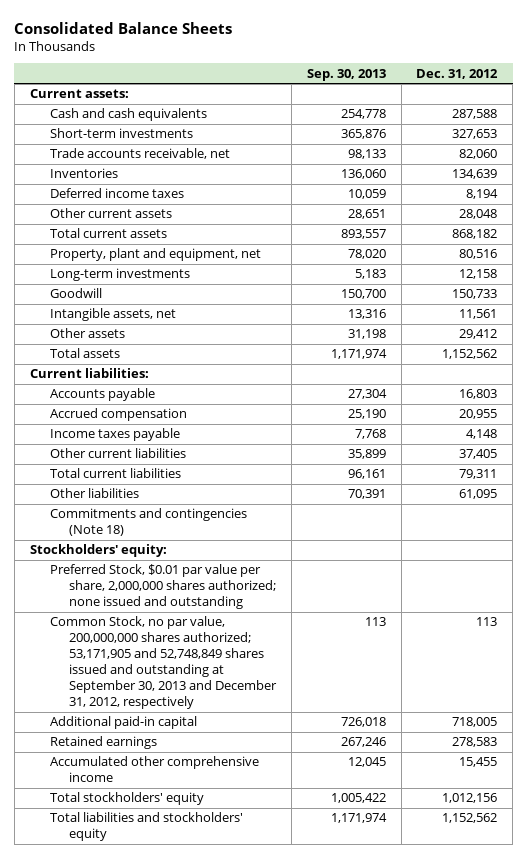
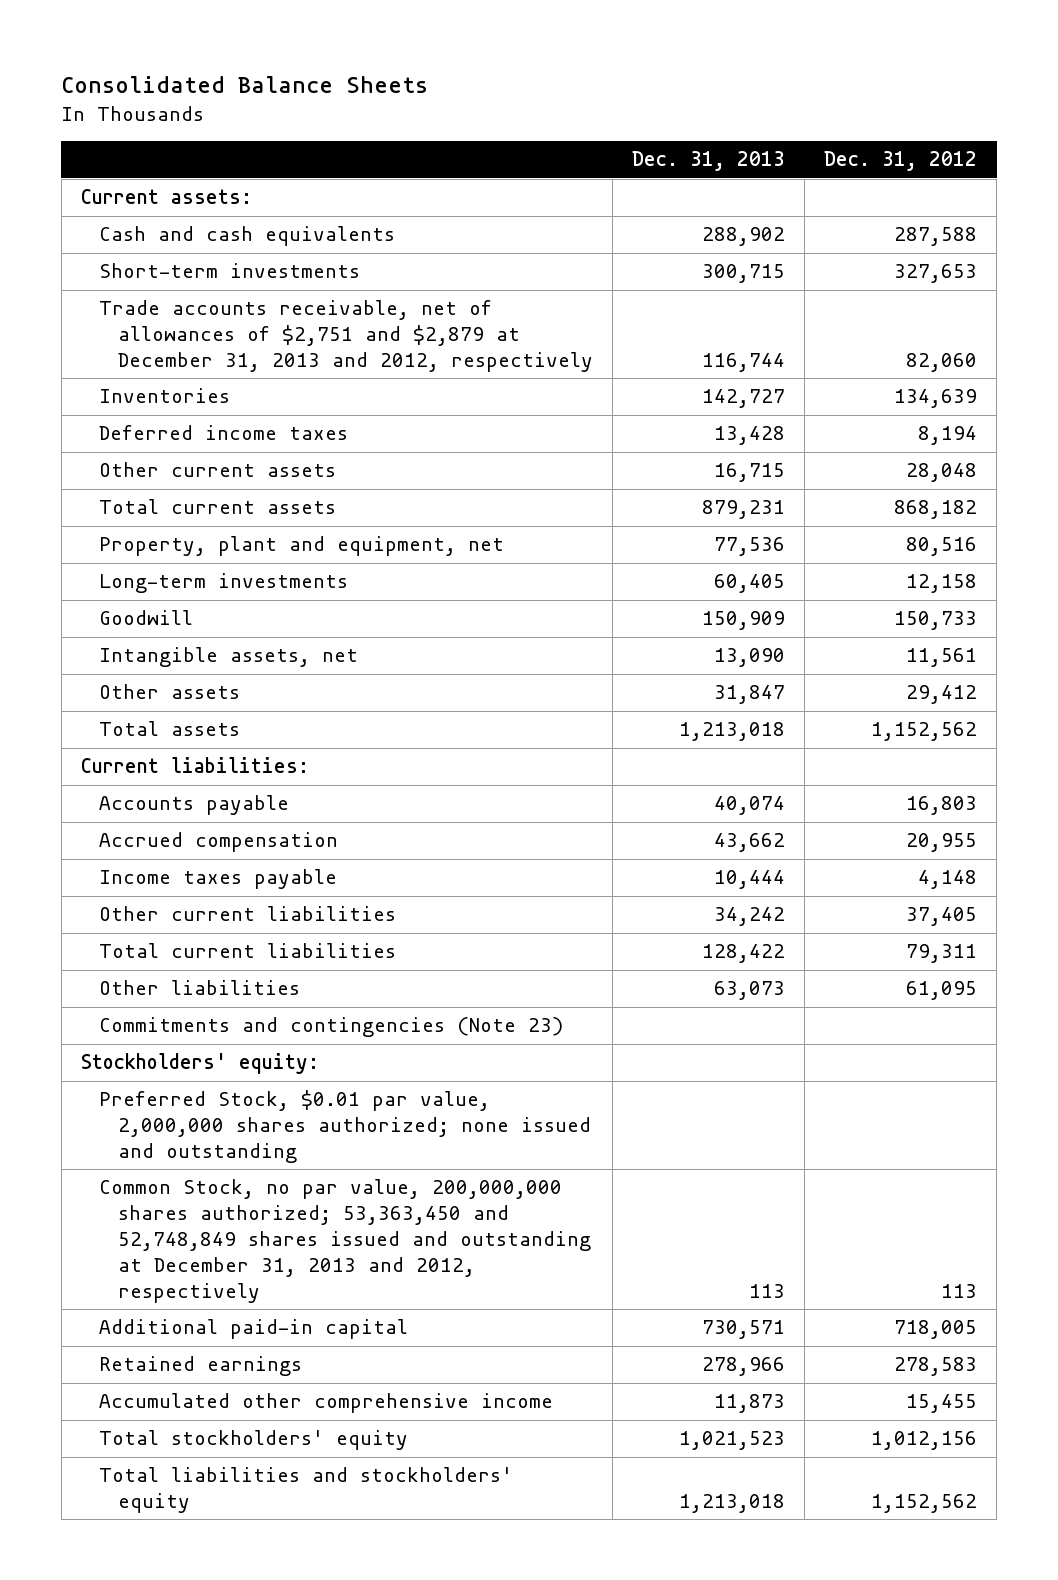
[306,68,386,81] Sep. 30, 2013 -> none
none -> [631,151,785,172] Dec. 31, 2013
[49,148,230,160] Trade accounts receivable, net -> [99,300,593,373] Trade accounts receivable, net of allowances of $2,751 and $2,879 at December 31, 2013 and 2012, respectively
[49,508,247,537] Commitments and contingencies (Note 18) -> [99,1017,564,1038] Commitments and contingencies (Note 23)
[49,564,277,610] Preferred Stock, $0.01 par value per share, 2,000,000 shares authorized; none issued and outstanding -> [99,1090,591,1164] Preferred Stock, $0.01 par value, 2,000,000 shares authorized; none issued and outstanding
[49,616,278,710] Common Stock, no par value, 200,000,000 shares authorized; 53,171,905 and 52,748,849 shares issued and outstanding at September 30, 2013 and December 31, 2012, respectively -> [99,1179,591,1303] Common Stock, no par value, 200,000,000 shares authorized; 53,363,450 and 52,748,849 shares issued and outstanding at December 31, 2013 and 2012, respectively

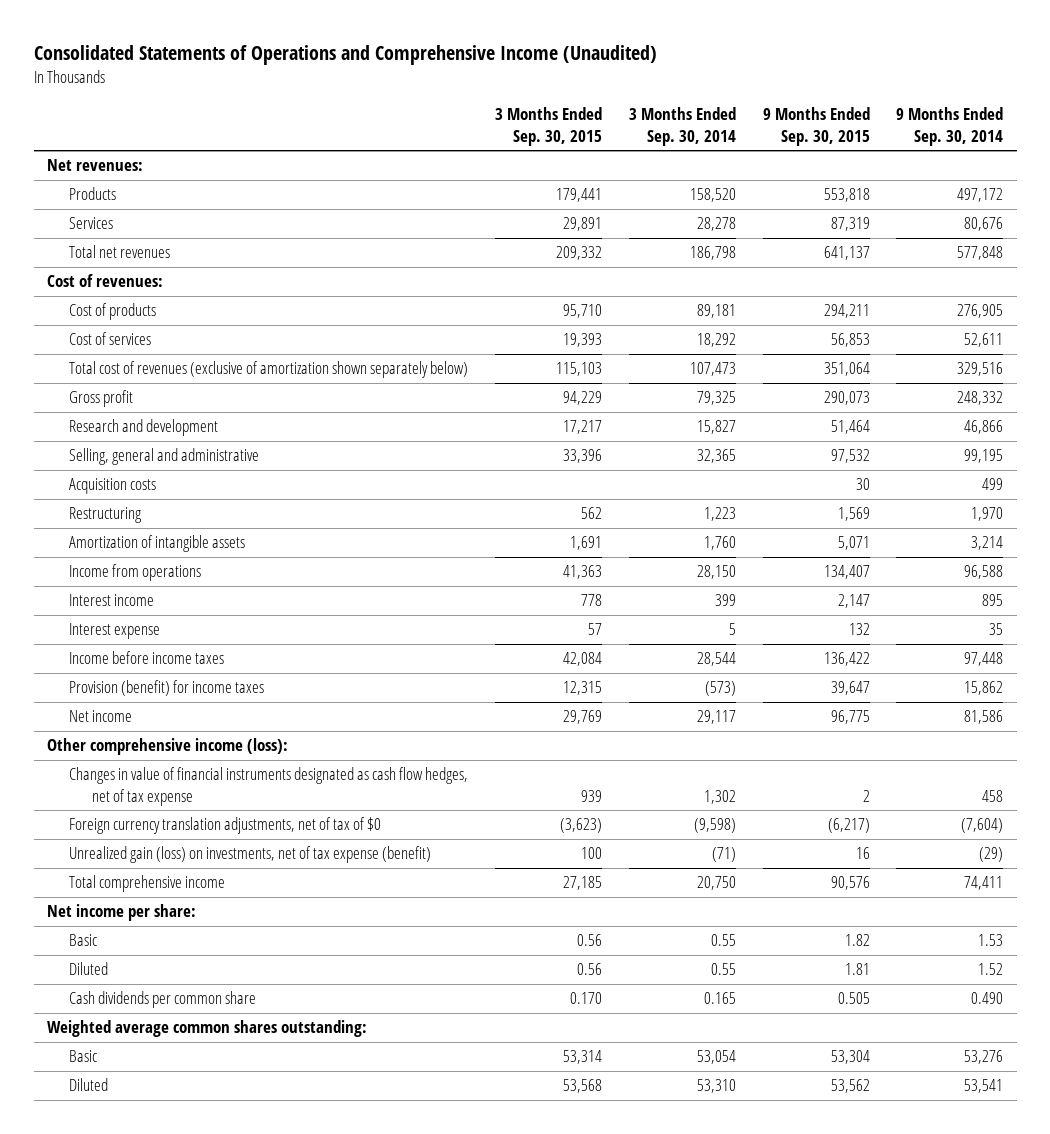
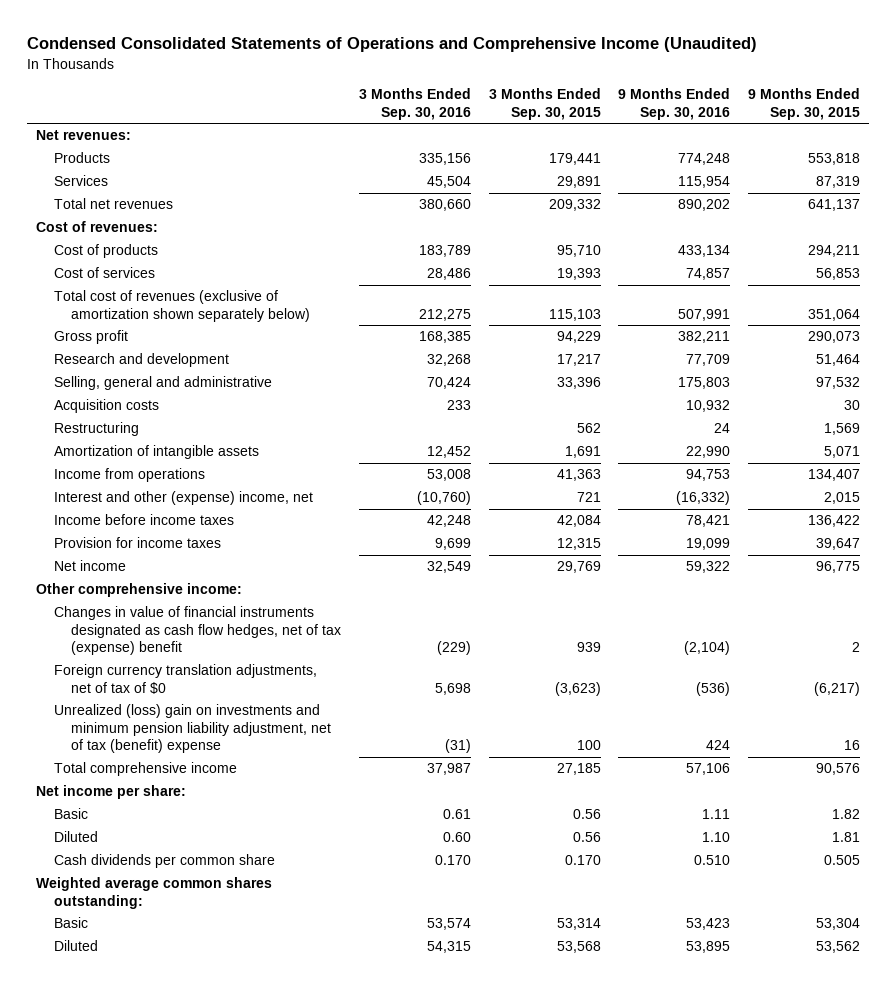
[33,44,657,65] Consolidated Statements of Operations and Comprehensive Income (Unaudited) -> [27,37,758,53] Condensed Consolidated Statements of Operations and Comprehensive Income (Unaudited)
[628,107,736,147] 3 Months Ended Sep. 30, 2014 -> none
[896,107,1004,147] 9 Months Ended Sep. 30, 2014 -> none
none -> [358,88,471,120] 3 Months Ended Sep. 30, 2016
none -> [618,88,731,120] 9 Months Ended Sep. 30, 2016
[69,594,155,607] Interest income -> none
[69,623,161,640] Interest expense -> none
none -> [53,491,313,506] Interest and other (expense) income, net
[69,680,265,697] Provision (benefit) for income taxes -> [53,537,221,549] Provision for income taxes
[46,738,288,756] Other comprehensive income (loss): -> [36,583,243,598] Other comprehensive income:
[69,767,469,807] Changes in value of financial instruments designated as cash flow hedges, net of tax expense -> [53,606,342,656] Changes in value of financial instruments designated as cash flow hedges, net of tax (expense) benefit
[69,846,432,864] Unrealized gain (loss) on investments, net of tax expense (benefit) -> [53,704,332,754] Unrealized (loss) gain on investments and minimum pension liability adjustment, net of tax (benefit) expense

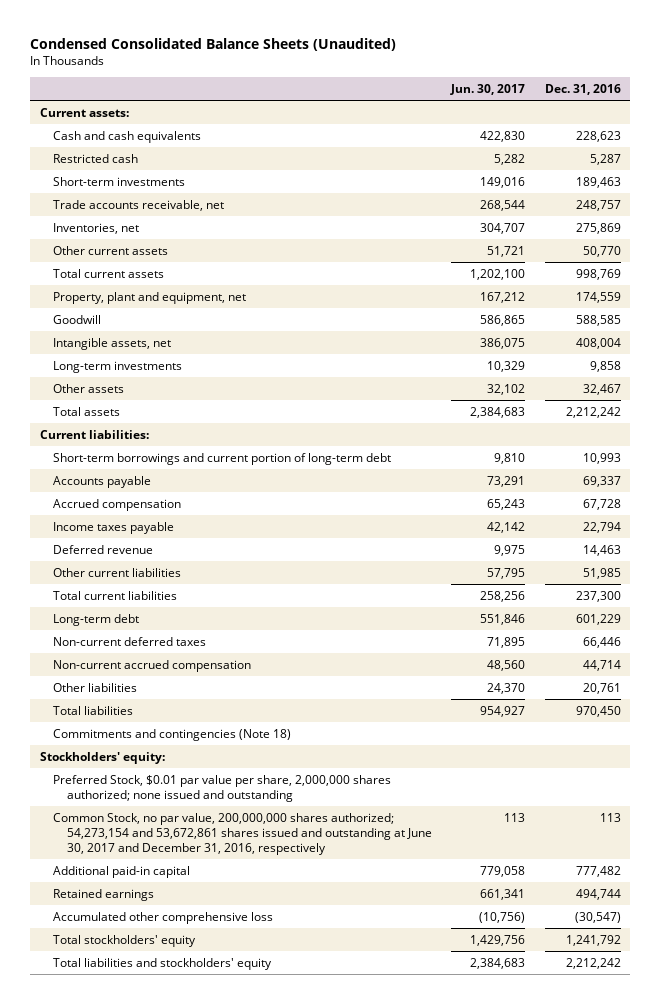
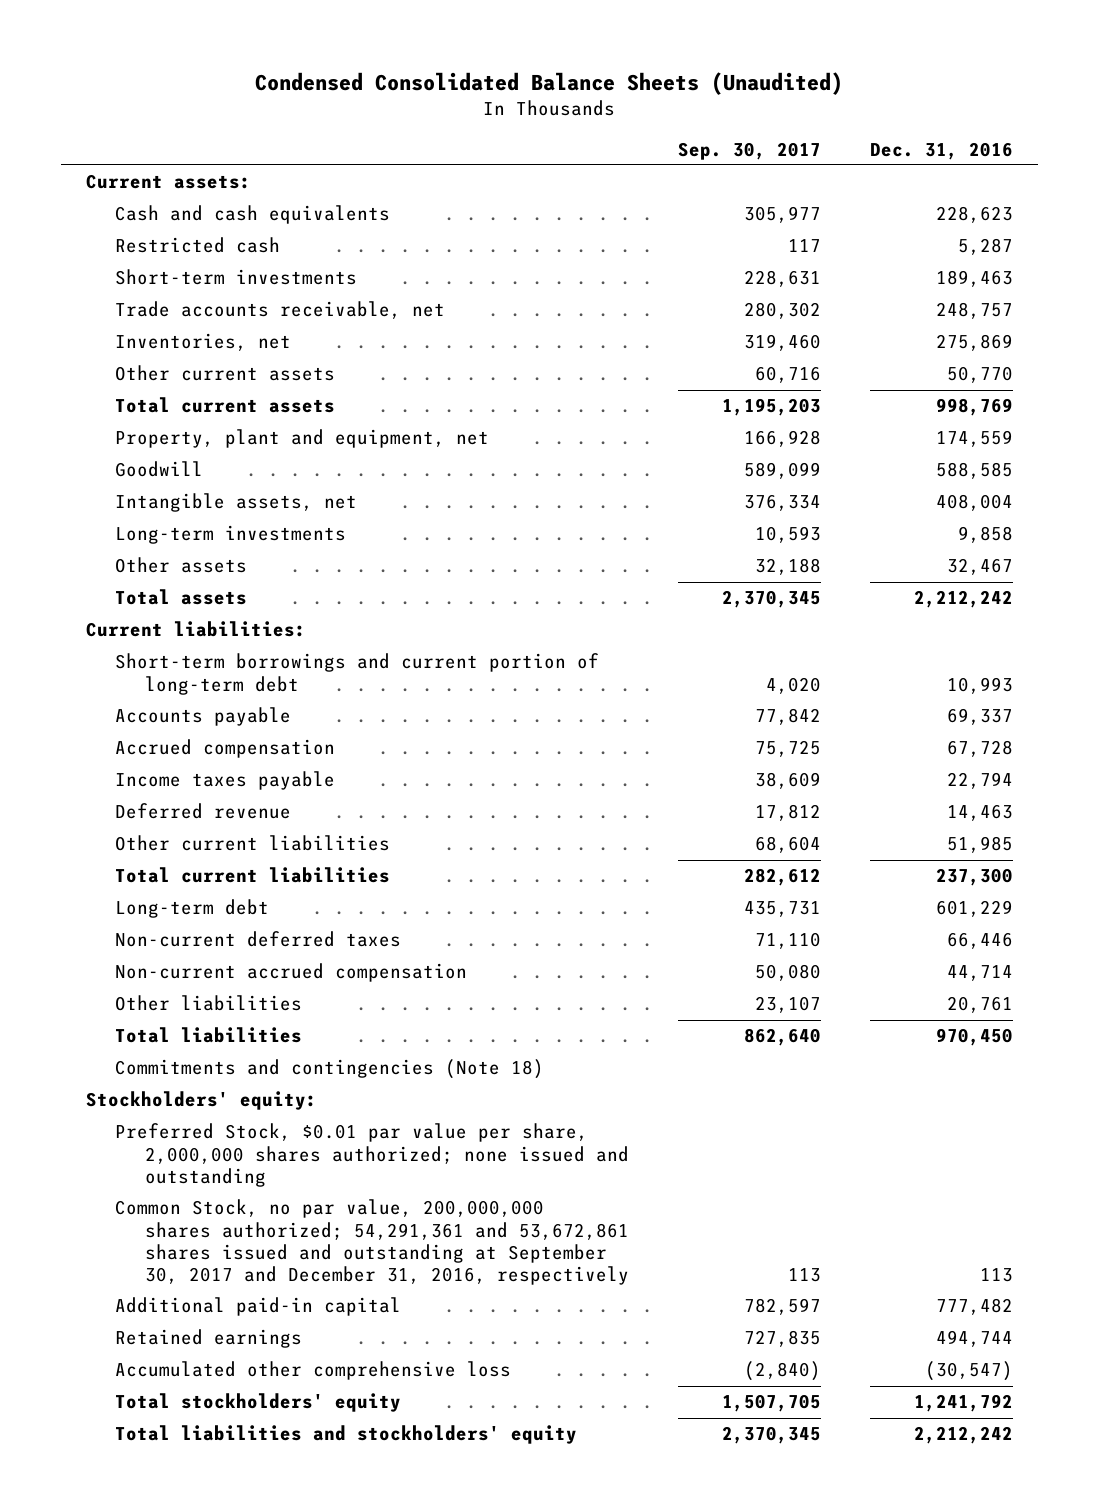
[450,84,526,96] Jun. 30, 2017 -> none
none -> [677,141,821,160] Sep. 30, 2017
[53,812,432,855] Common Stock, no par value, 200,000,000 shares authorized; 54,273,154 and 53,672,861 shares issued and outstanding at June 30, 2017 and December 31, 2016, respectively -> [115,1199,629,1286] Common Stock, no par value, 200,000,000 shares authorized; 54,291,361 and 53,672,861 shares issued and outstanding at September 30, 2017 and December 31, 2016, respectively

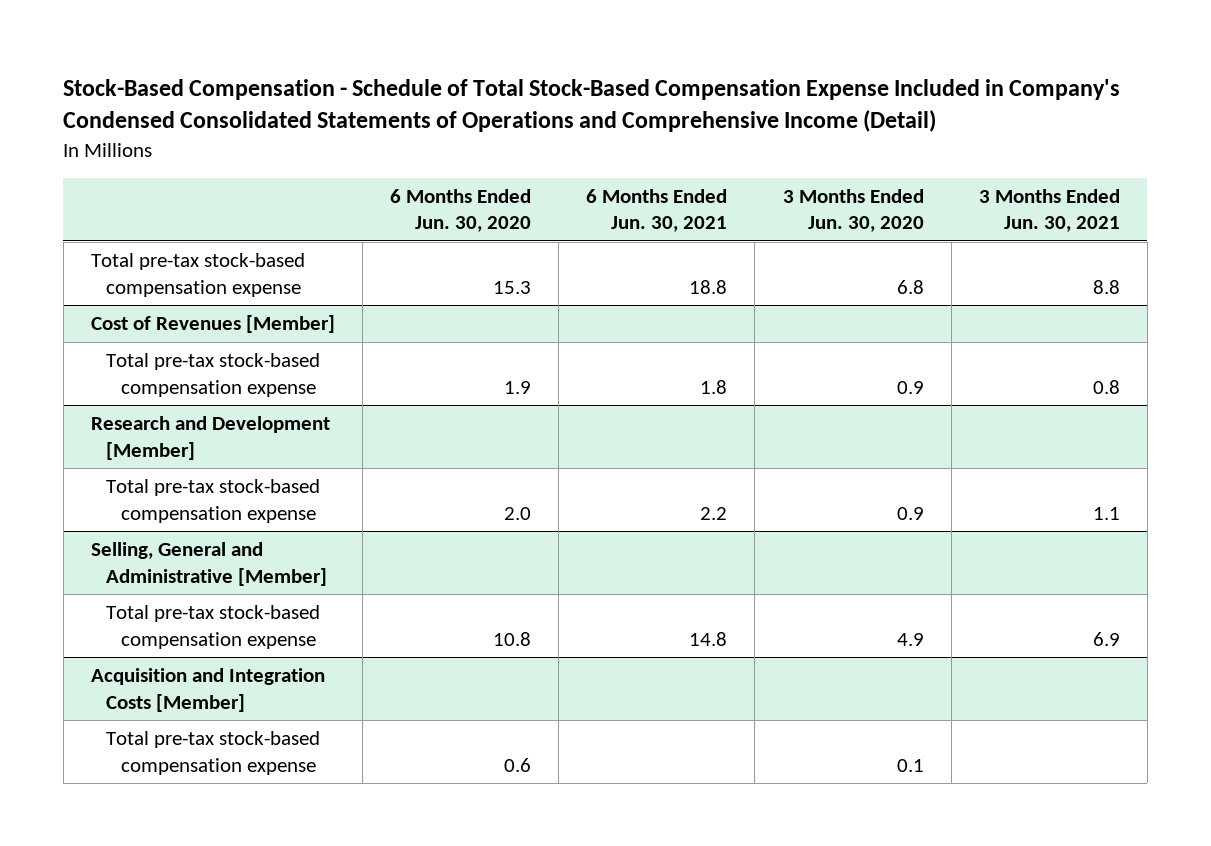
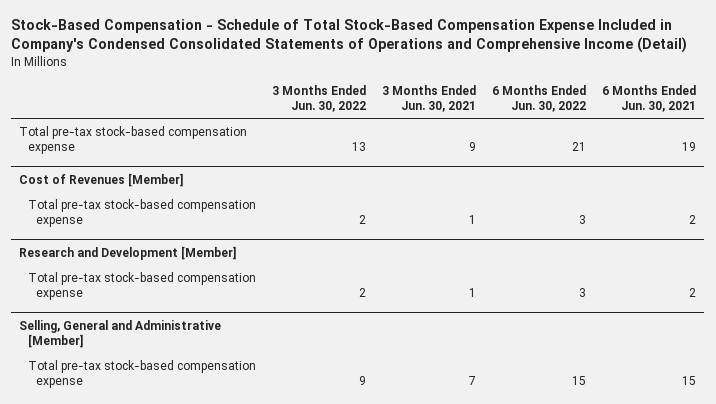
[390,188,532,233] 6 Months Ended Jun. 30, 2020 -> none
[782,188,924,233] 3 Months Ended Jun. 30, 2020 -> none
none -> [271,84,366,113] 3 Months Ended Jun. 30, 2022
none -> [492,84,587,113] 6 Months Ended Jun. 30, 2022
[689,279,728,294] 18.8 -> [682,142,697,152] 19
[1092,279,1120,294] 8.8 -> [469,142,477,152] 9
[700,379,728,394] 1.8 -> [689,215,697,225] 2
[1092,379,1120,394] 0.8 -> [469,215,477,225] 1
[700,506,728,520] 2.2 -> [689,288,697,298] 2
[1092,506,1120,520] 1.1 -> [469,288,477,298] 1
[90,668,325,712] Acquisition and Integration Costs [Member] -> none
[106,731,321,775] Total pre-tax stock-based compensation expense -> none
[689,631,728,646] 14.8 -> [682,376,697,386] 15
[1092,631,1120,646] 6.9 -> [469,376,477,386] 7

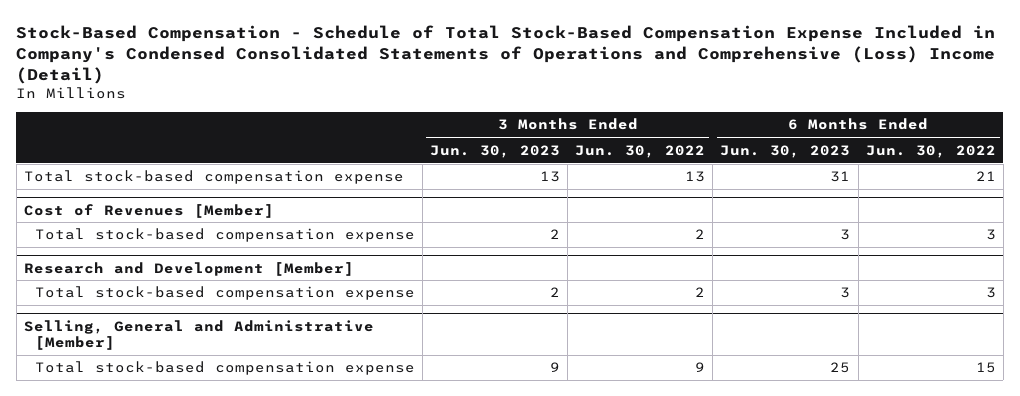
[11,19,688,54] Stock-Based Compensation - Schedule of Total Stock-Based Compensation Expense Included in Company's Condensed Consolidated Statements of Operations and Comprehensive Income (Detail) -> [16,24,996,84] Stock-Based Compensation - Schedule of Total Stock-Based Compensation Expense Included in Company's Condensed Consolidated Statements of Operations and Comprehensive (Loss) Income (Detail)
[382,84,477,113] 3 Months Ended Jun. 30, 2021 -> none
[602,84,697,113] 6 Months Ended Jun. 30, 2021 -> none
none -> [429,144,560,158] Jun. 30, 2023
none -> [720,144,851,158] Jun. 30, 2023
[19,125,248,155] Total pre-tax stock-based compensation expense -> [24,170,405,185] Total stock-based compensation expense
[27,198,256,228] Total pre-tax stock-based compensation expense -> [34,228,415,243] Total stock-based compensation expense
[27,271,256,301] Total pre-tax stock-based compensation expense -> [34,286,415,301] Total stock-based compensation expense
[27,359,256,389] Total pre-tax stock-based compensation expense -> [34,361,415,376] Total stock-based compensation expense

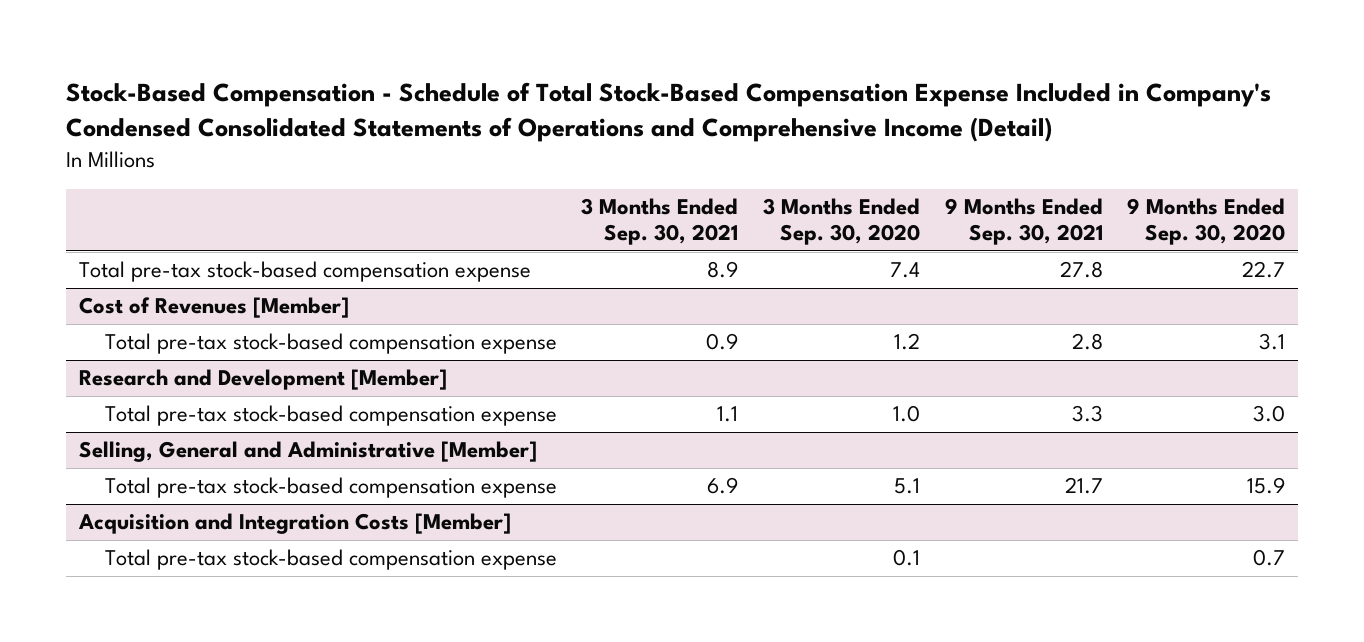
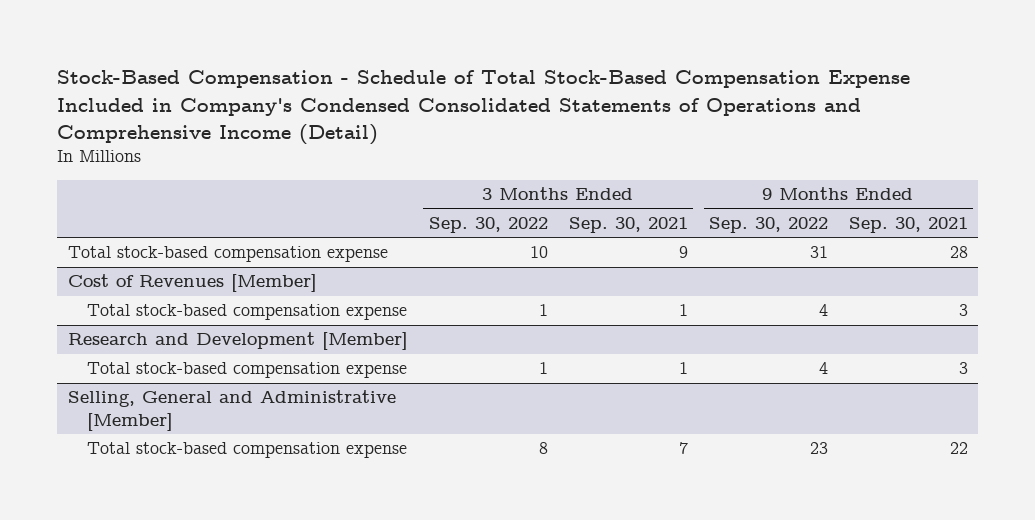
[762,198,920,246] 3 Months Ended Sep. 30, 2020 -> none
[1127,198,1286,246] 9 Months Ended Sep. 30, 2020 -> none
none -> [428,216,548,233] Sep. 30, 2022
none -> [708,216,828,233] Sep. 30, 2022
[78,261,531,283] Total pre-tax stock-based compensation expense -> [67,246,388,263] Total stock-based compensation expense
[707,261,739,279] 8.9 -> [678,246,688,259] 9
[1059,261,1103,279] 27.8 -> [949,246,968,259] 28
[104,333,557,355] Total pre-tax stock-based compensation expense -> [86,304,407,321] Total stock-based compensation expense
[706,333,739,351] 0.9 -> [678,304,688,317] 1
[1071,333,1103,351] 2.8 -> [958,304,968,317] 3
[104,405,557,427] Total pre-tax stock-based compensation expense -> [86,362,407,379] Total stock-based compensation expense
[717,406,739,423] 1.1 -> [678,362,688,375] 1
[1071,405,1103,423] 3.3 -> [958,362,968,375] 3
[77,513,511,535] Acquisition and Integration Costs [Member] -> none
[104,549,557,571] Total pre-tax stock-based compensation expense -> none
[104,477,557,499] Total pre-tax stock-based compensation expense -> [86,442,407,459] Total stock-based compensation expense
[707,477,739,495] 6.9 -> [678,442,688,455] 7
[1064,477,1103,495] 21.7 -> [949,442,968,455] 22

